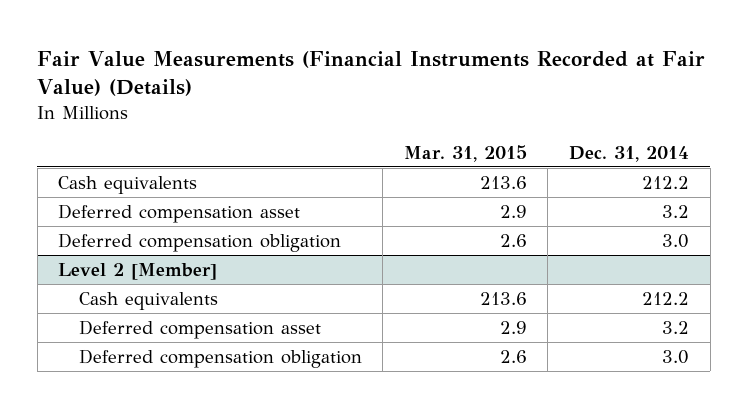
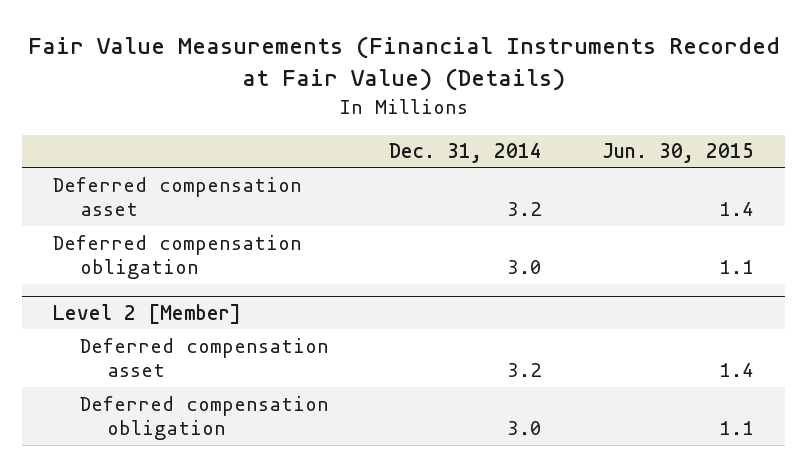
[403,144,527,162] Mar. 31, 2015 -> none
none -> [602,143,755,164] Jun. 30, 2015
[58,175,198,194] Cash equivalents -> none
[78,291,218,310] Cash equivalents -> none

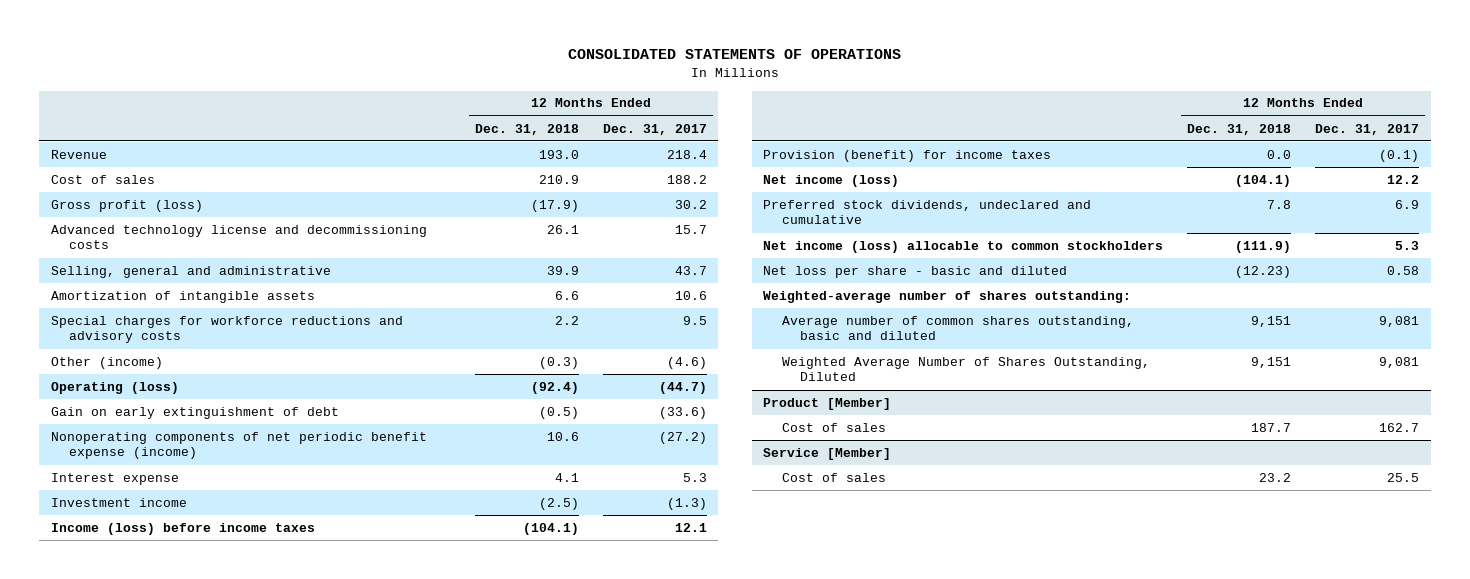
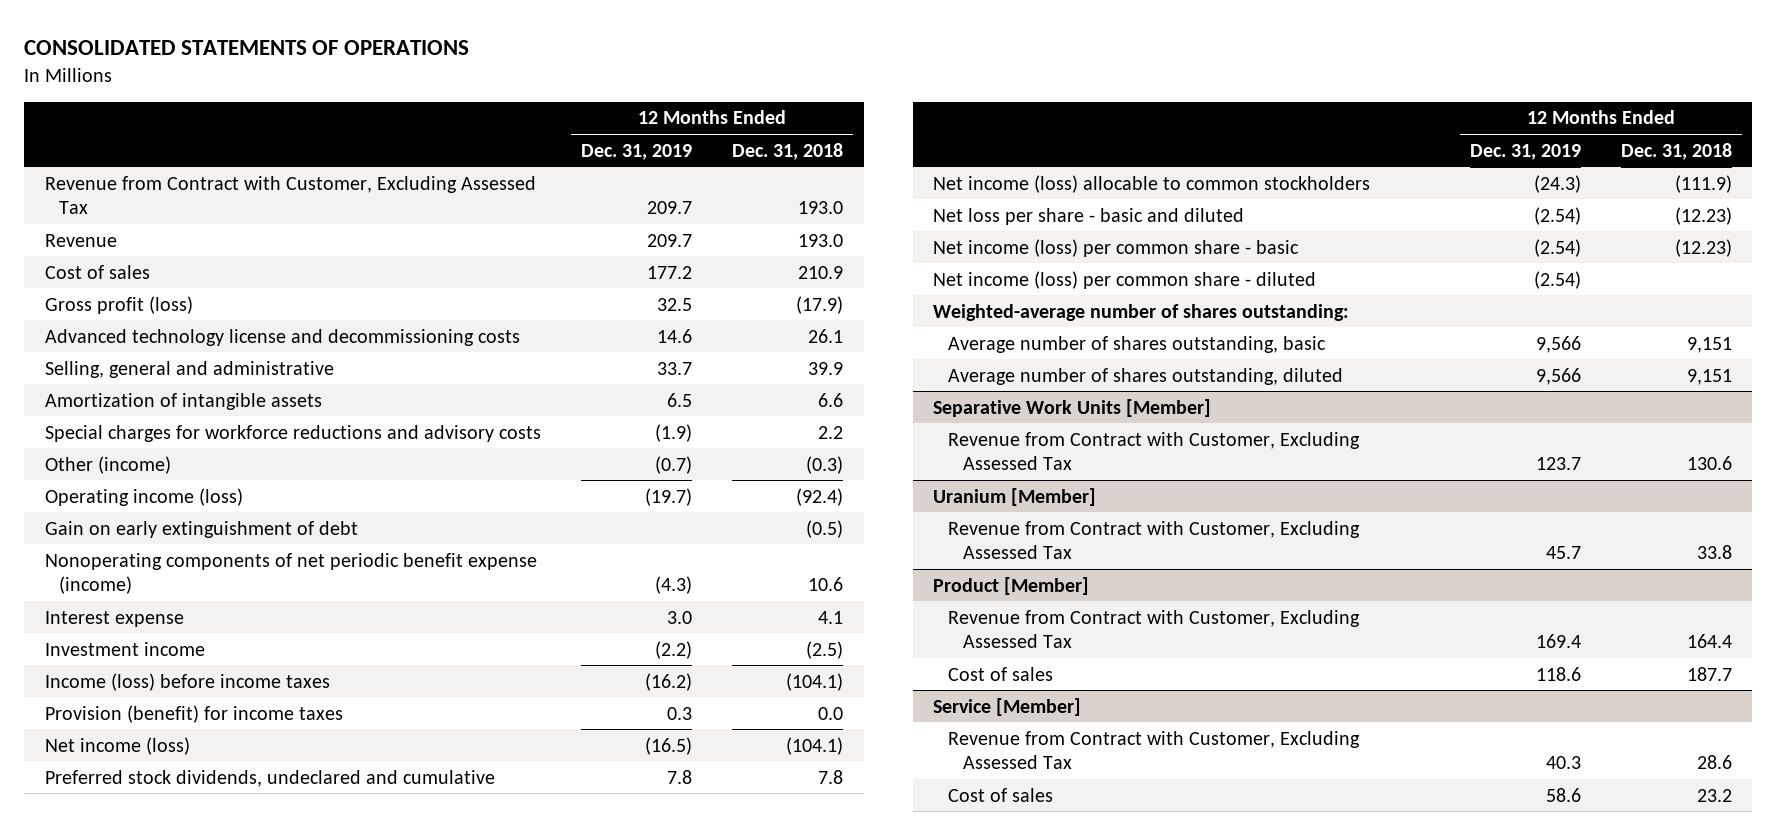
[602,123,707,135] Dec. 31, 2017 -> none
none -> [580,143,692,160] Dec. 31, 2019
none -> [44,175,536,215] Revenue from Contract with Customer, Excluding Assessed Tax
[50,381,179,394] Operating (loss) -> [44,487,243,506] Operating income (loss)
none -> [933,238,1300,257] Net income (loss) per common share - basic
none -> [933,270,1317,289] Net income (loss) per common share - diluted
[781,315,1134,341] Average number of common shares outstanding, basic and diluted -> [948,335,1327,353] Average number of shares outstanding, basic
[781,356,1150,382] Weighted Average Number of Shares Outstanding, Diluted -> [948,367,1344,385] Average number of shares outstanding, diluted
none -> [933,398,1212,417] Separative Work Units [Member]
none -> [948,431,1361,471] Revenue from Contract with Customer, Excluding Assessed Tax
none -> [933,487,1097,506] Uranium [Member]
none -> [948,520,1361,560] Revenue from Contract with Customer, Excluding Assessed Tax
none -> [948,609,1361,649] Revenue from Contract with Customer, Excluding Assessed Tax
none -> [948,730,1361,770] Revenue from Contract with Customer, Excluding Assessed Tax

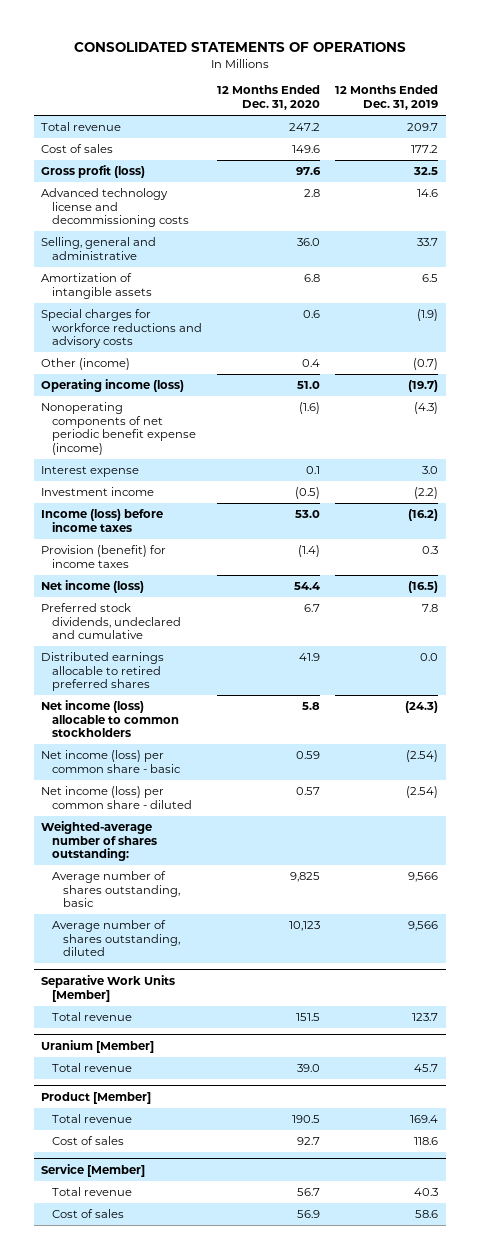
[732,142,844,160] Dec. 31, 2018 -> none
none -> [217,85,321,111] 12 Months Ended Dec. 31, 2020
[44,233,117,247] Revenue -> none
[44,175,536,215] Revenue from Contract with Customer, Excluding Assessed Tax -> [41,122,122,132] Total revenue
[44,520,358,538] Gain on early extinguishment of debt -> none
none -> [41,652,165,692] Distributed earnings allocable to retired preferred shares
[933,207,1245,225] Net loss per share - basic and diluted -> none
[948,431,1361,471] Revenue from Contract with Customer, Excluding Assessed Tax -> [52,1012,133,1022] Total revenue
[948,520,1361,560] Revenue from Contract with Customer, Excluding Assessed Tax -> [52,1063,133,1073] Total revenue
[948,609,1361,649] Revenue from Contract with Customer, Excluding Assessed Tax -> [52,1114,133,1124] Total revenue
[948,730,1361,770] Revenue from Contract with Customer, Excluding Assessed Tax -> [52,1187,133,1197] Total revenue

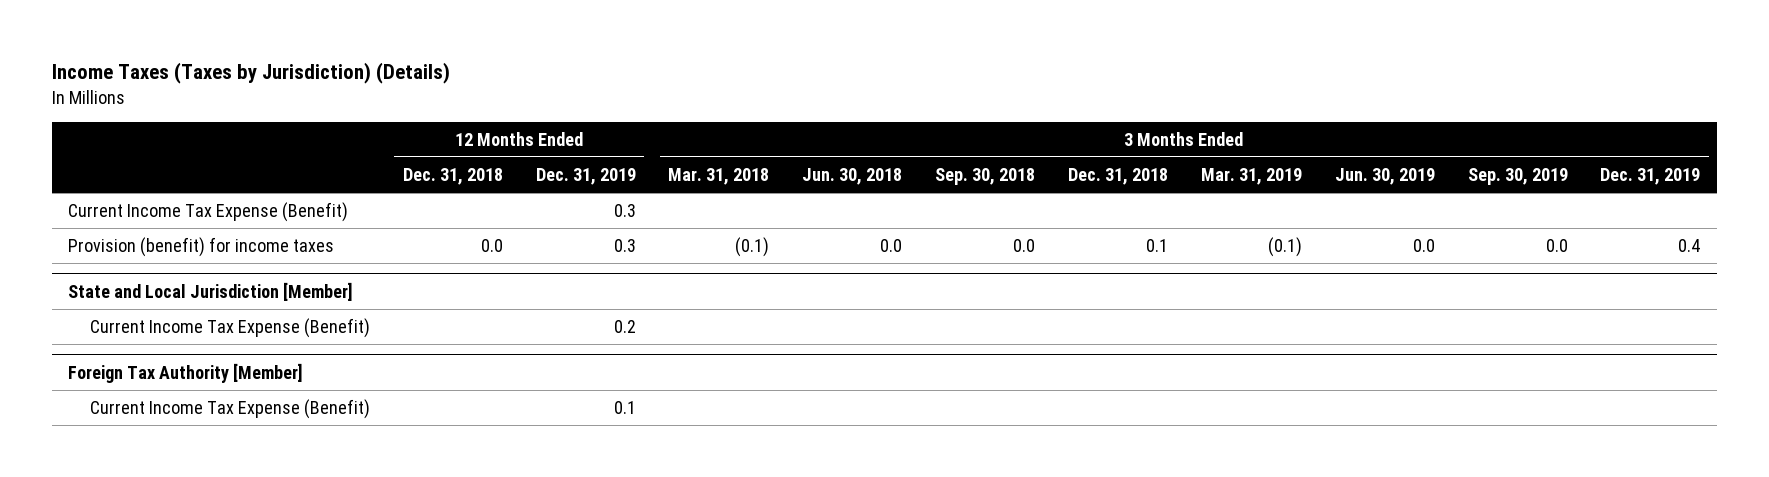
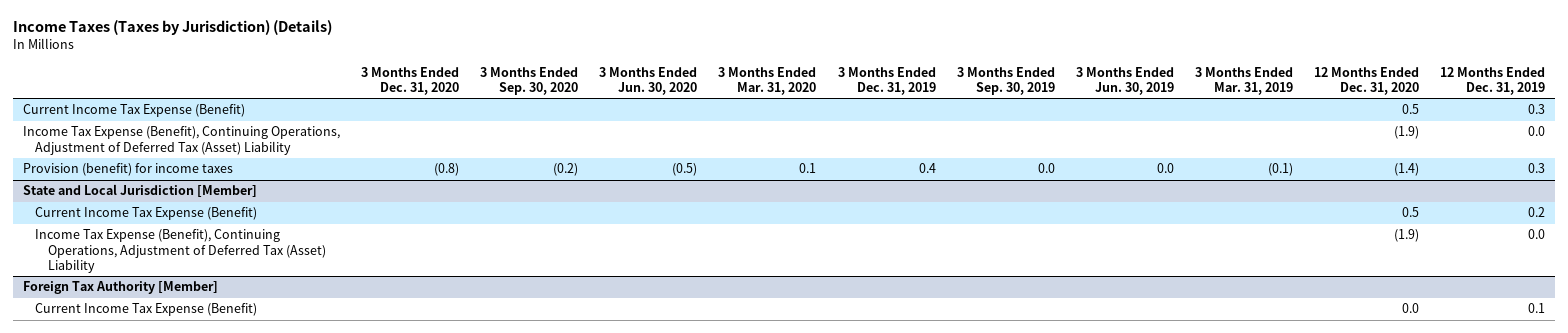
[402,168,503,186] Dec. 31, 2018 -> none
[668,168,770,186] Mar. 31, 2018 -> none
[802,168,903,186] Jun. 30, 2018 -> none
[935,168,1036,186] Sep. 30, 2018 -> none
[1068,168,1169,186] Dec. 31, 2018 -> none
none -> [361,67,460,96] 3 Months Ended Dec. 31, 2020
none -> [480,67,579,96] 3 Months Ended Sep. 30, 2020
none -> [599,67,698,96] 3 Months Ended Jun. 30, 2020
none -> [718,67,817,96] 3 Months Ended Mar. 31, 2020
none -> [1313,67,1419,96] 12 Months Ended Dec. 31, 2020
none -> [23,126,341,155] Income Tax Expense (Benefit), Continuing Operations, Adjustment of Deferred Tax (Asset) Liability
none -> [35,229,326,273] Income Tax Expense (Benefit), Continuing Operations, Adjustment of Deferred Tax (Asset) Liability

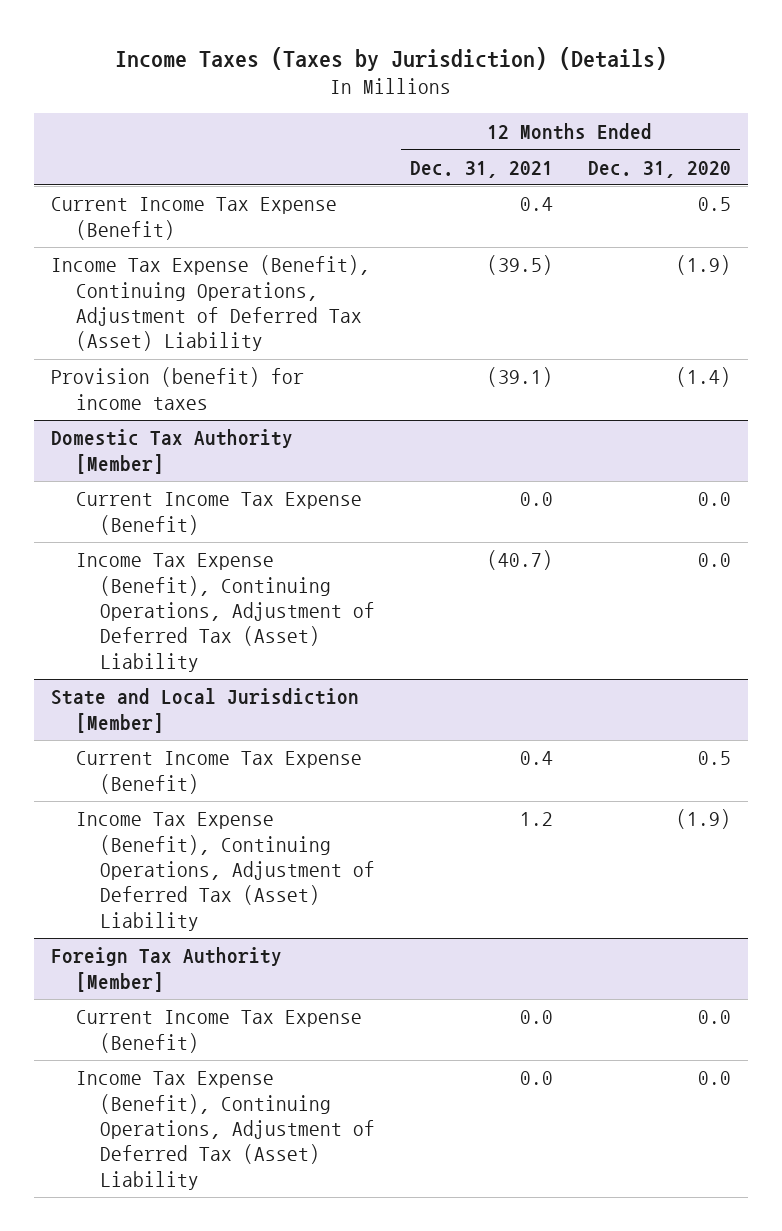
[361,67,460,96] 3 Months Ended Dec. 31, 2020 -> none
[480,67,579,96] 3 Months Ended Sep. 30, 2020 -> none
[599,67,698,96] 3 Months Ended Jun. 30, 2020 -> none
[718,67,817,96] 3 Months Ended Mar. 31, 2020 -> none
[837,67,936,96] 3 Months Ended Dec. 31, 2019 -> none
[956,67,1055,96] 3 Months Ended Sep. 30, 2019 -> none
[1075,67,1174,96] 3 Months Ended Jun. 30, 2019 -> none
[1194,67,1293,96] 3 Months Ended Mar. 31, 2019 -> none
[1439,67,1545,96] 12 Months Ended Dec. 31, 2019 -> none
none -> [410,160,554,178] Dec. 31, 2021
none -> [51,429,294,474] Domestic Tax Authority [Member]
none -> [75,492,362,535] Current Income Tax Expense (Benefit)
none -> [75,553,376,672] Income Tax Expense (Benefit), Continuing Operations, Adjustment of Deferred Tax (Asset) Liability
none -> [75,1071,376,1190] Income Tax Expense (Benefit), Continuing Operations, Adjustment of Deferred Tax (Asset) Liability

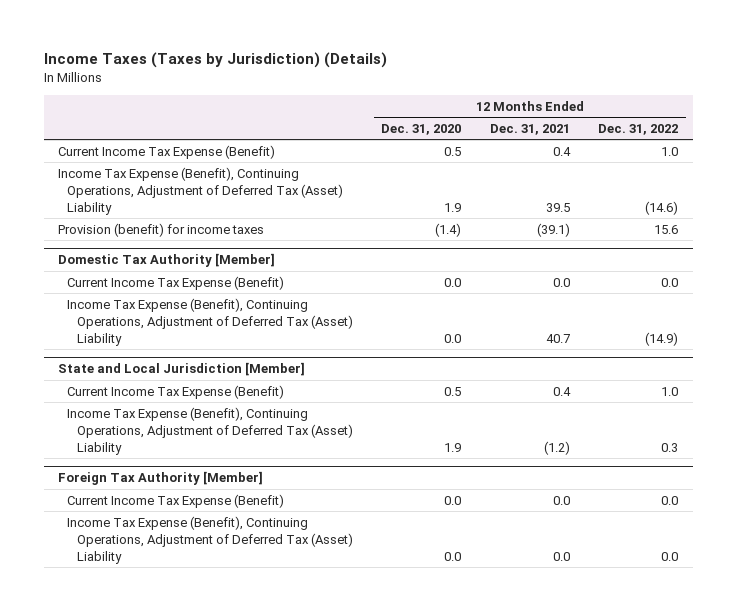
none -> [598,124,679,136] Dec. 31, 2022
[487,255,554,276] (39.5) -> [545,202,570,212] 39.5
[675,255,731,276] (1.9) -> [444,202,462,212] 1.9
[487,550,554,571] (40.7) -> [545,333,570,343] 40.7
[520,812,554,827] 1.2 -> [543,440,570,455] (1.2)
[675,809,731,830] (1.9) -> [444,442,462,452] 1.9

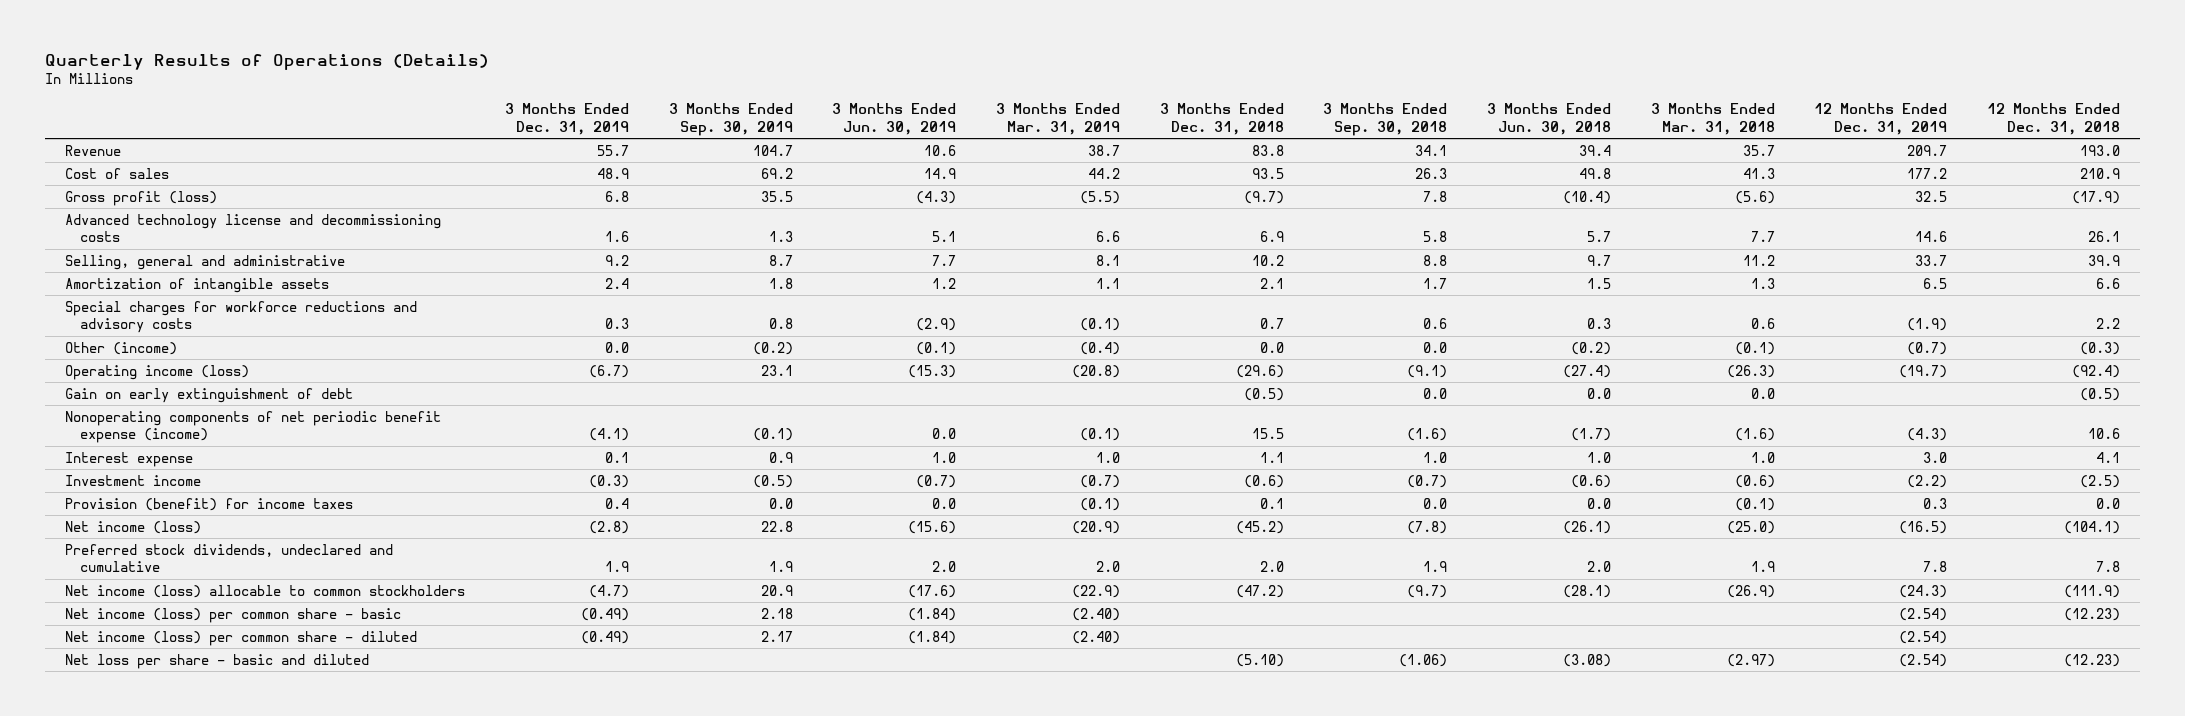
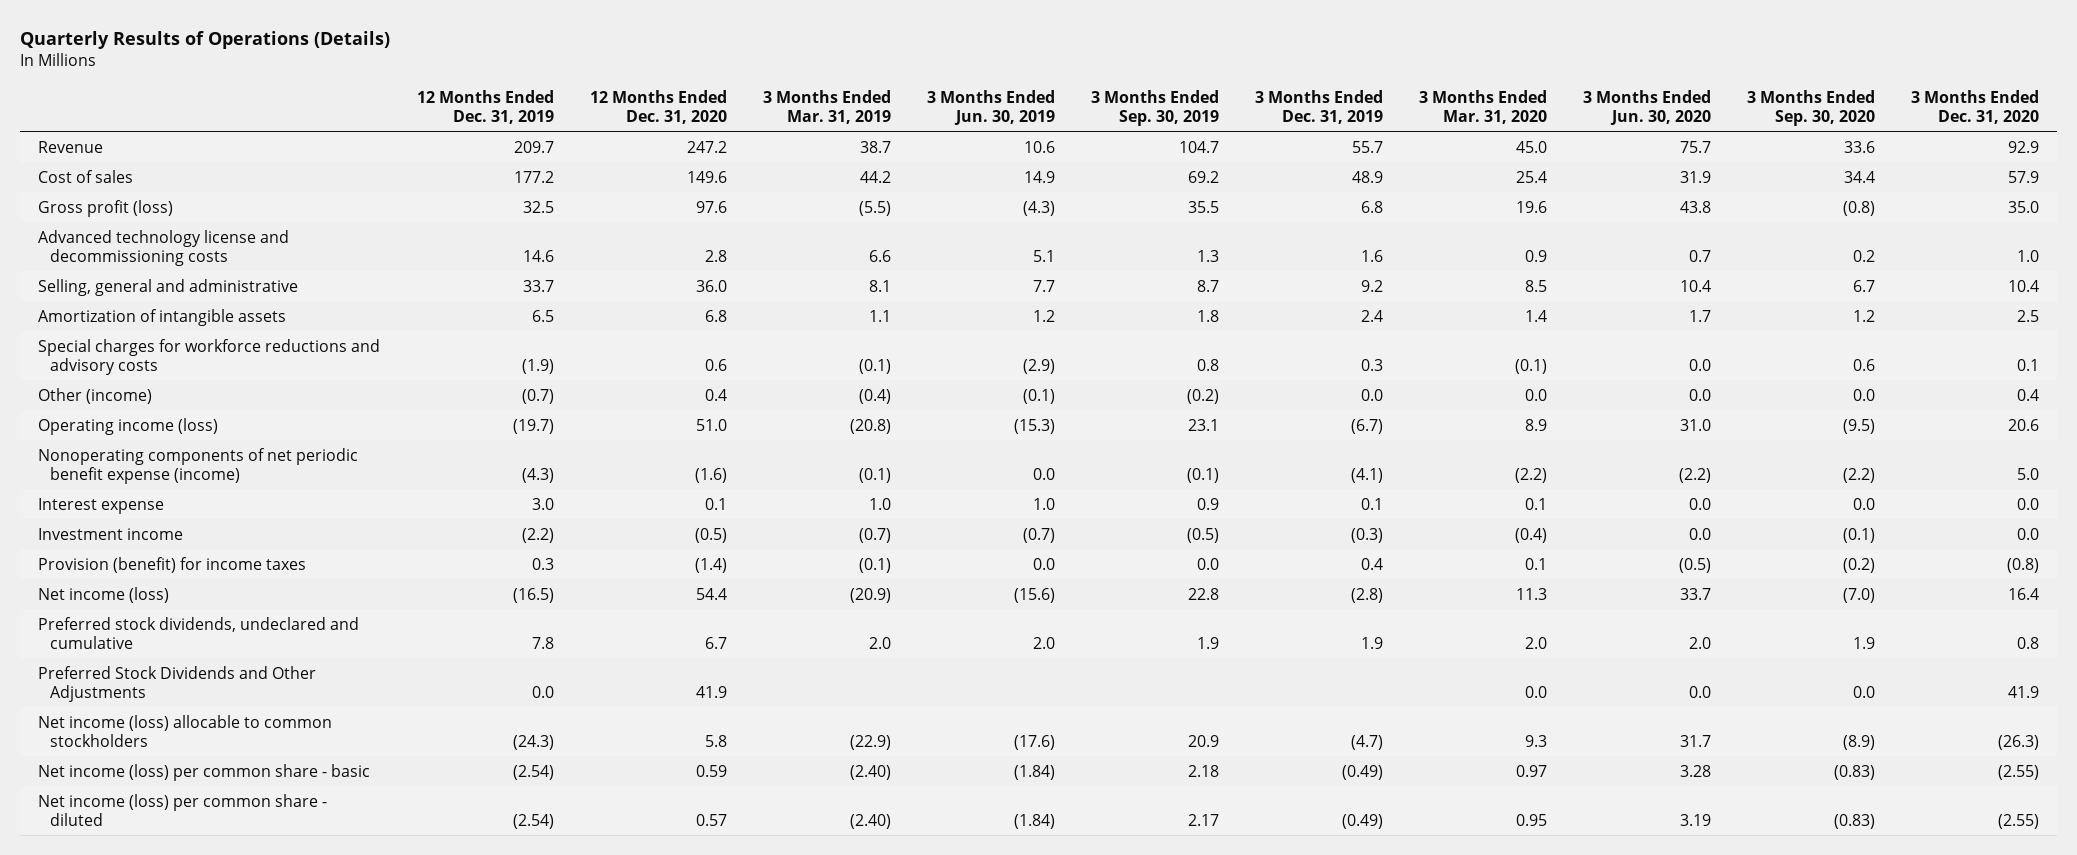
[1159,103,1284,135] 3 Months Ended Dec. 31, 2018 -> none
[1323,103,1448,136] 3 Months Ended Sep. 30, 2018 -> none
[1487,103,1612,135] 3 Months Ended Jun. 30, 2018 -> none
[1650,103,1775,135] 3 Months Ended Mar. 31, 2018 -> none
[1987,103,2121,135] 12 Months Ended Dec. 31, 2018 -> none
none -> [589,89,727,124] 12 Months Ended Dec. 31, 2020
none -> [1418,89,1547,124] 3 Months Ended Mar. 31, 2020
none -> [1582,89,1711,125] 3 Months Ended Jun. 30, 2020
none -> [1746,89,1875,126] 3 Months Ended Sep. 30, 2020
none -> [1910,89,2039,124] 3 Months Ended Dec. 31, 2020
[65,387,354,403] Gain on early extinguishment of debt -> none
none -> [38,665,317,702] Preferred Stock Dividends and Other Adjustments
[65,653,370,669] Net loss per share - basic and diluted -> none

